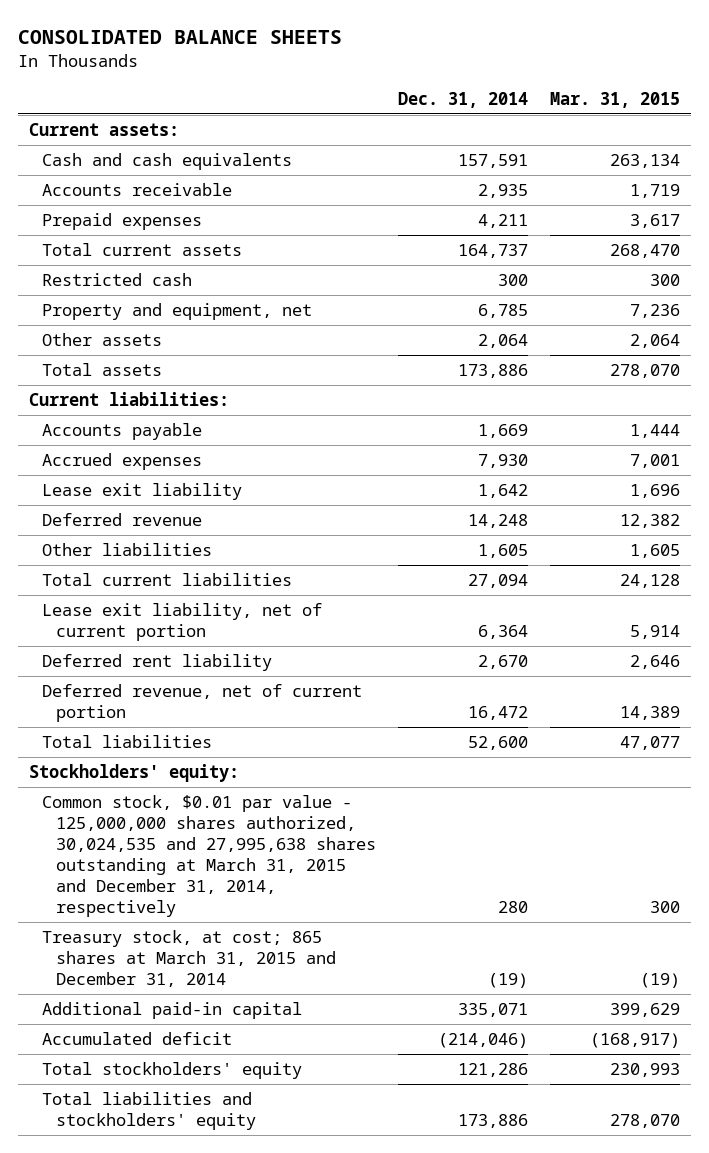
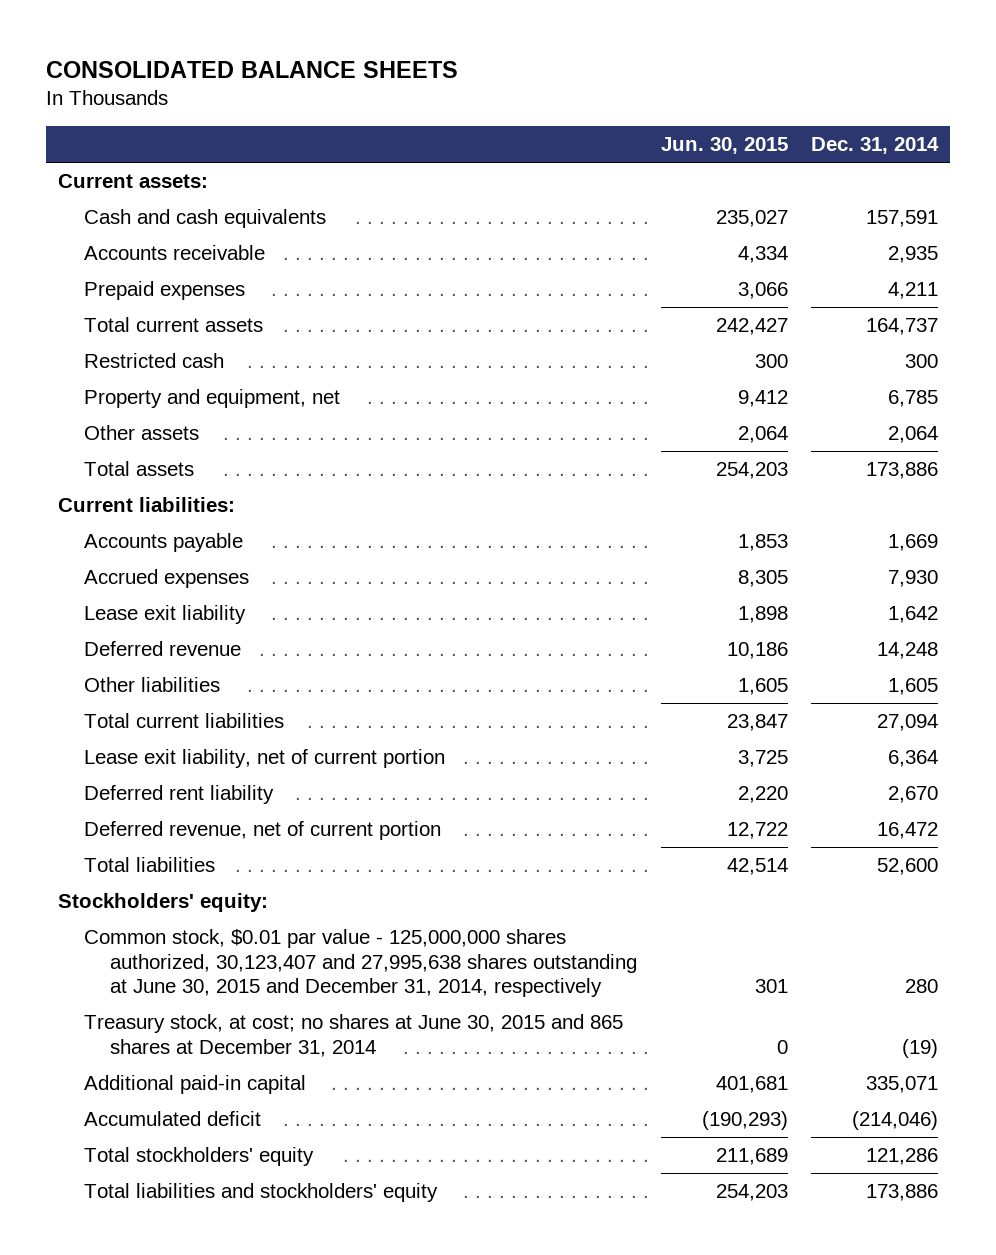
[549,91,680,108] Mar. 31, 2015 -> none
none -> [660,136,788,154] Jun. 30, 2015
[42,794,376,918] Common stock, $0.01 par value - 125,000,000 shares authorized, 30,024,535 and 27,995,638 shares outstanding at March 31, 2015 and December 31, 2014, respectively -> [84,929,638,997] Common stock, $0.01 par value - 125,000,000 shares authorized, 30,123,407 and 27,995,638 shares outstanding at June 30, 2015 and December 31, 2014, respectively
[42,929,336,988] Treasury stock, at cost; 865 shares at March 31, 2015 and December 31, 2014 -> [84,1014,624,1057] Treasury stock, at cost; no shares at June 30, 2015 and 865 shares at December 31, 2014

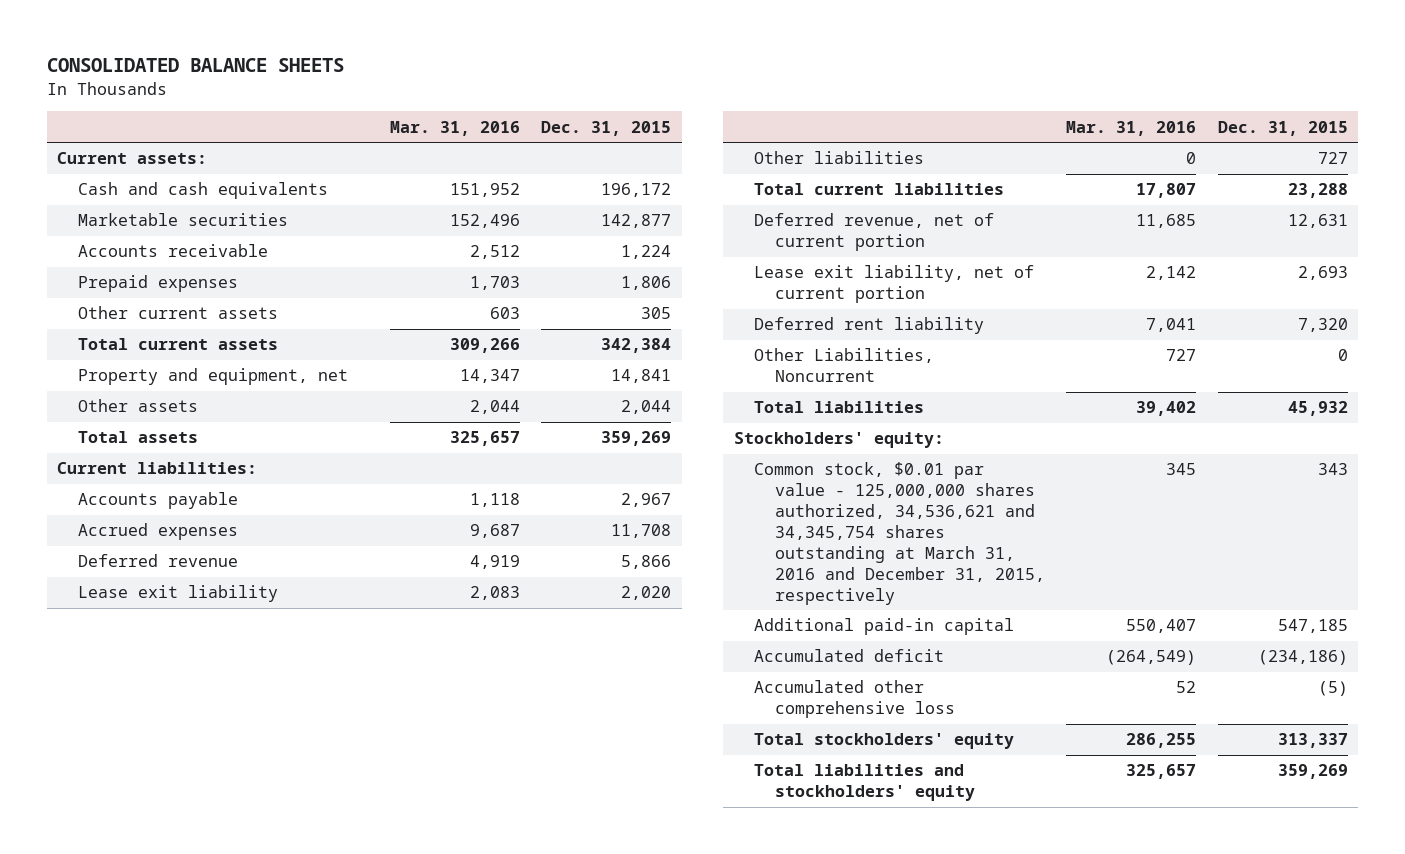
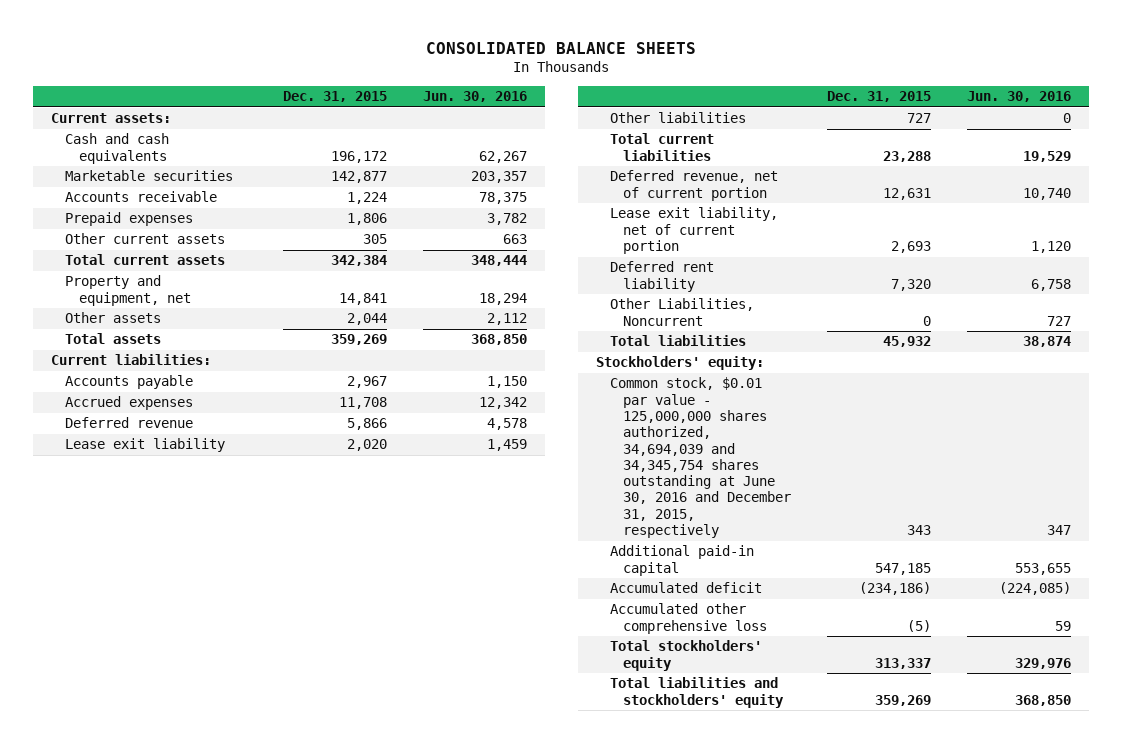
[389,120,520,136] Mar. 31, 2016 -> none
none -> [422,91,527,103] Jun. 30, 2016
[754,462,1046,605] Common stock, $0.01 par value - 125,000,000 shares authorized, 34,536,621 and 34,345,754 shares outstanding at March 31, 2016 and December 31, 2015, respectively -> [609,377,792,538] Common stock, $0.01 par value - 125,000,000 shares authorized, 34,694,039 and 34,345,754 shares outstanding at June 30, 2016 and December 31, 2015, respectively

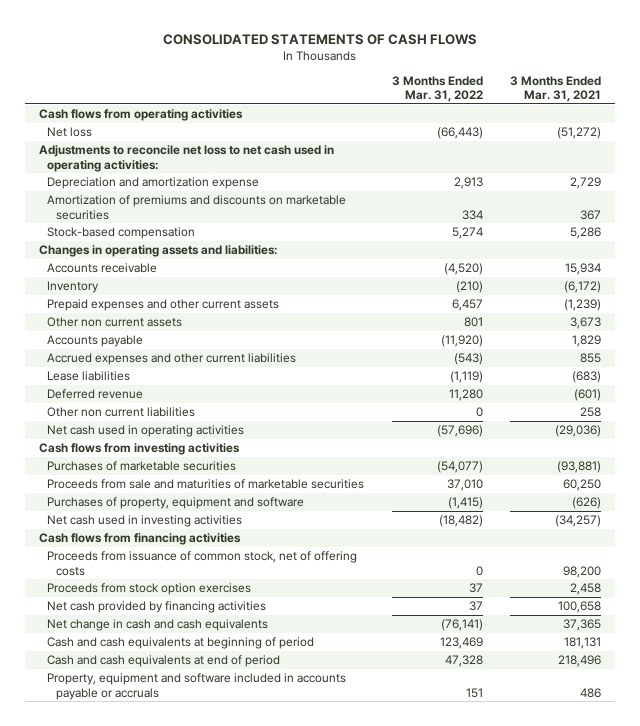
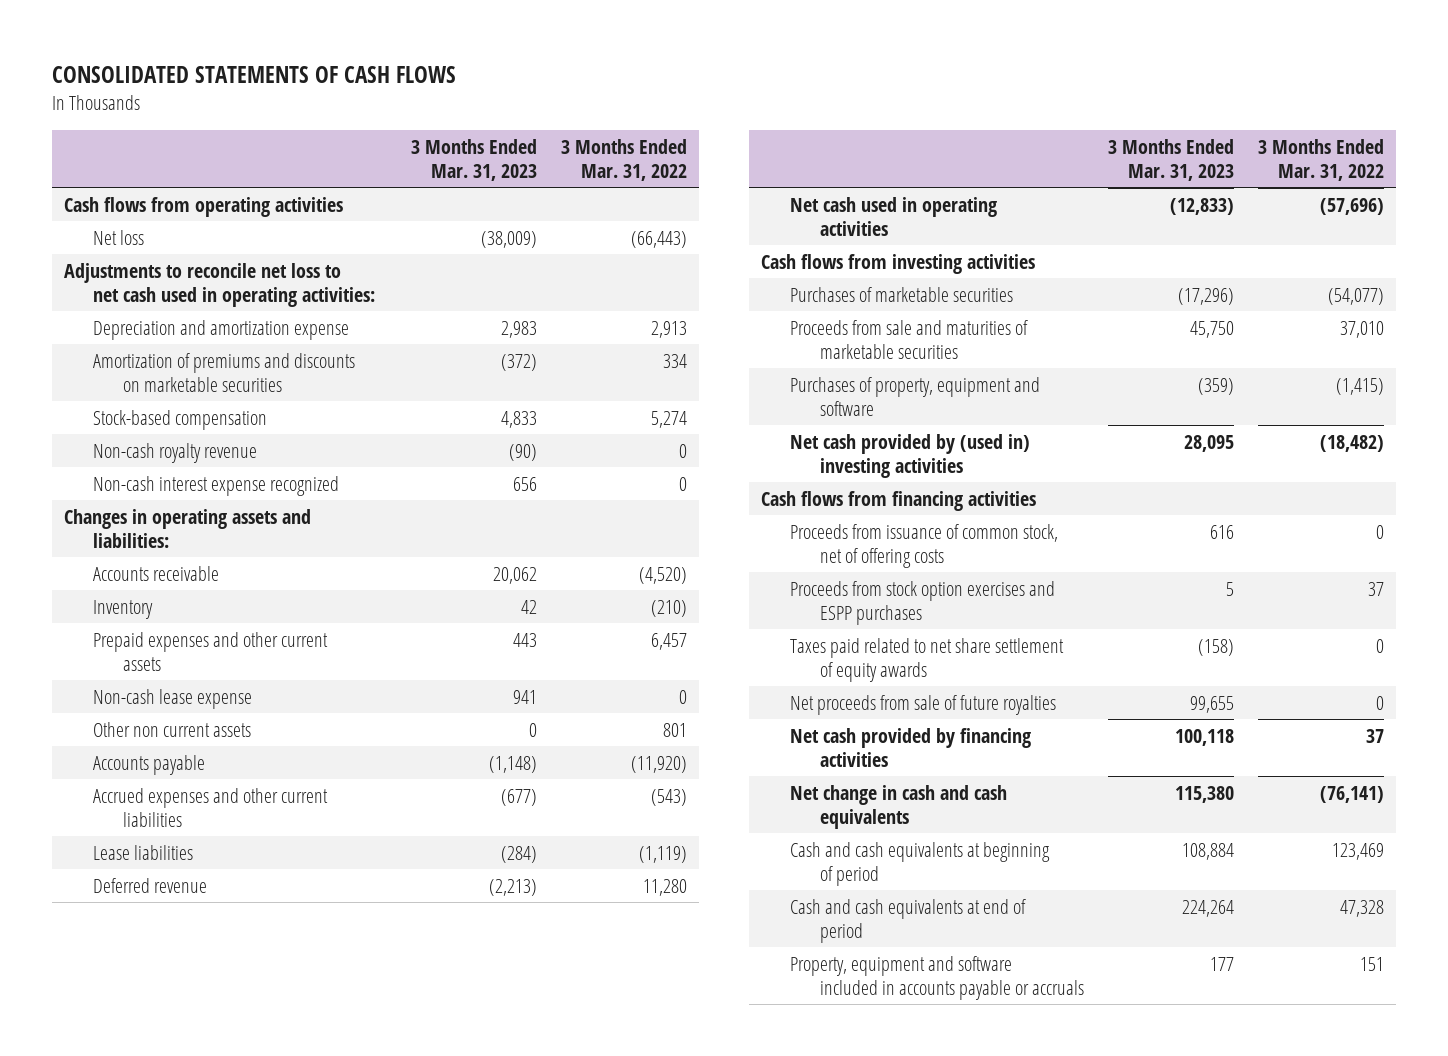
[510,75,602,103] 3 Months Ended Mar. 31, 2021 -> none
none -> [410,139,537,181] 3 Months Ended Mar. 31, 2023
none -> [93,442,258,463] Non-cash royalty revenue
none -> [93,475,340,496] Non-cash interest expense recognized
none -> [93,688,253,709] Non-cash lease expense
[47,407,196,418] Other non current liabilities -> none
[47,515,243,528] Net cash used in investing activities -> [790,433,1031,478] Net cash provided by (used in) investing activities
[47,583,252,596] Proceeds from stock option exercises -> [790,580,1056,625] Proceeds from stock option exercises and ESPP purchases
none -> [790,637,1065,682] Taxes paid related to net share settlement of equity awards
none -> [790,694,1057,715] Net proceeds from sale of future royalties

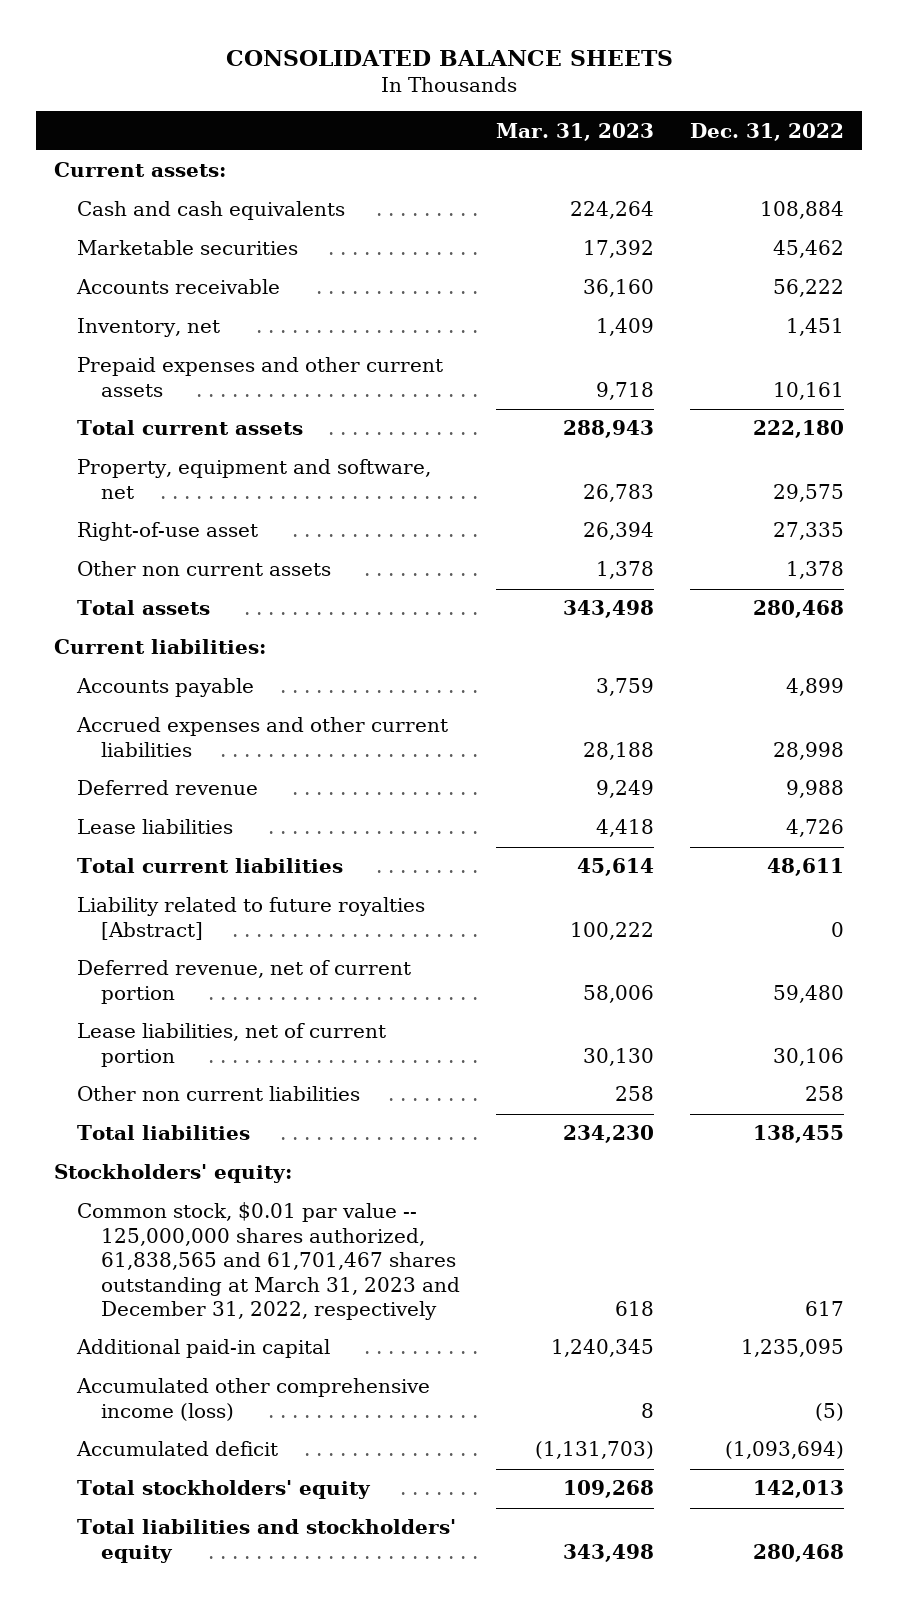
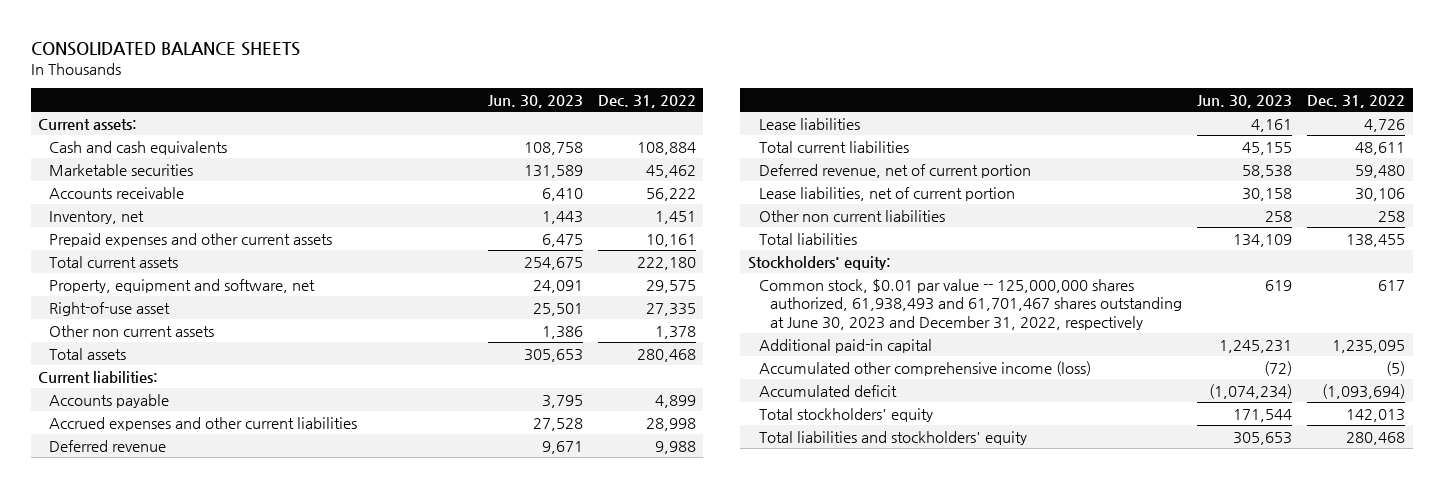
[495,122,654,141] Mar. 31, 2023 -> none
none -> [487,94,583,108] Jun. 30, 2023
[77,897,426,940] Liability related to future royalties [Abstract] -> none
[77,1202,460,1321] Common stock, $0.01 par value -- 125,000,000 shares authorized, 61,838,565 and 61,701,467 shares outstanding at March 31, 2023 and December 31, 2022, respectively -> [758,278,1183,330] Common stock, $0.01 par value -- 125,000,000 shares authorized, 61,938,493 and 61,701,467 shares outstanding at June 30, 2023 and December 31, 2022, respectively

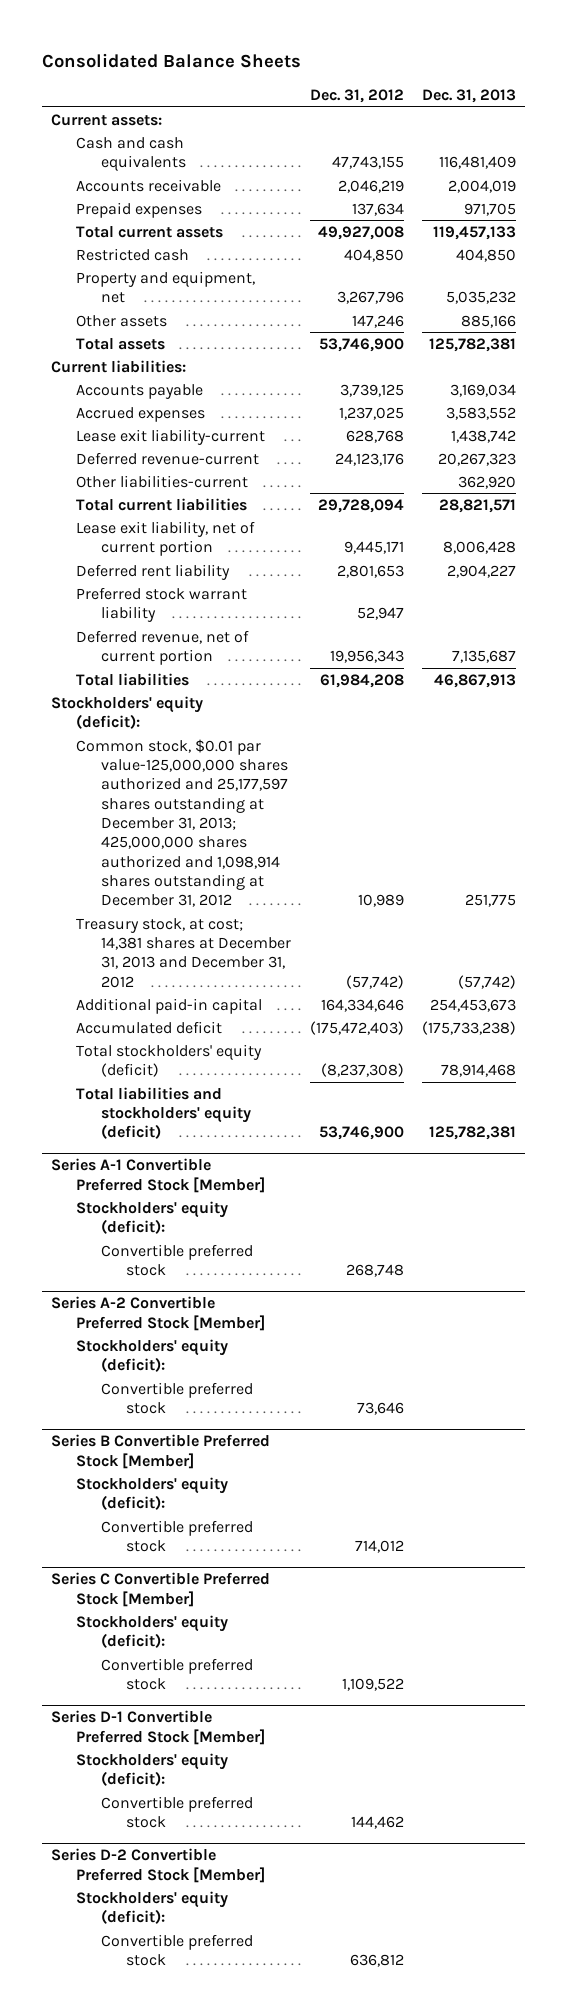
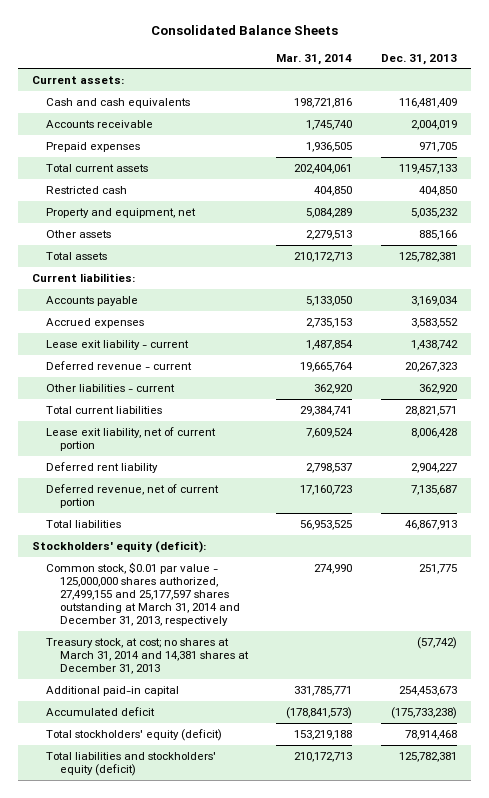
[309,88,404,103] Dec. 31, 2012 -> none
none -> [276,53,353,65] Mar. 31, 2014
[76,428,266,445] Lease exit liability-current -> [45,339,189,350] Lease exit liability - current
[76,451,260,465] Deferred revenue-current -> [45,360,192,370] Deferred revenue - current
[76,474,249,488] Other liabilities-current -> [45,383,175,392] Other liabilities - current
[76,586,248,623] Preferred stock warrant liability -> none
[76,738,289,908] Common stock, $0.01 par value-125,000,000 shares authorized and 25,177,597 shares outstanding at December 31, 2013; 425,000,000 shares authorized and 1,098,914 shares outstanding at December 31, 2012 -> [45,561,240,627] Common stock, $0.01 par value - 125,000,000 shares authorized, 27,499,155 and 25,177,597 shares outstanding at March 31, 2014 and December 31, 2013, respectively
[76,917,292,988] Treasury stock, at cost; 14,381 shares at December 31, 2013 and December 31, 2012 -> [45,637,249,675] Treasury stock, at cost; no shares at March 31, 2014 and 14,381 shares at December 31, 2013
[51,1158,266,1193] Series A-1 Convertible Preferred Stock [Member] -> none
[76,1200,229,1235] Stockholders' equity (deficit): -> none
[101,1243,254,1277] Convertible preferred stock -> none
[51,1296,266,1331] Series A-2 Convertible Preferred Stock [Member] -> none
[76,1338,229,1373] Stockholders' equity (deficit): -> none
[101,1381,254,1415] Convertible preferred stock -> none
[51,1434,271,1469] Series B Convertible Preferred Stock [Member] -> none
[76,1476,229,1511] Stockholders' equity (deficit): -> none
[101,1519,254,1553] Convertible preferred stock -> none
[51,1572,271,1607] Series C Convertible Preferred Stock [Member] -> none
[76,1614,229,1649] Stockholders' equity (deficit): -> none
[101,1657,254,1691] Convertible preferred stock -> none
[51,1710,266,1745] Series D-1 Convertible Preferred Stock [Member] -> none
[76,1752,229,1787] Stockholders' equity (deficit): -> none
[101,1795,254,1829] Convertible preferred stock -> none
[51,1848,266,1883] Series D-2 Convertible Preferred Stock [Member] -> none
[76,1890,229,1925] Stockholders' equity (deficit): -> none
[101,1933,254,1967] Convertible preferred stock -> none

